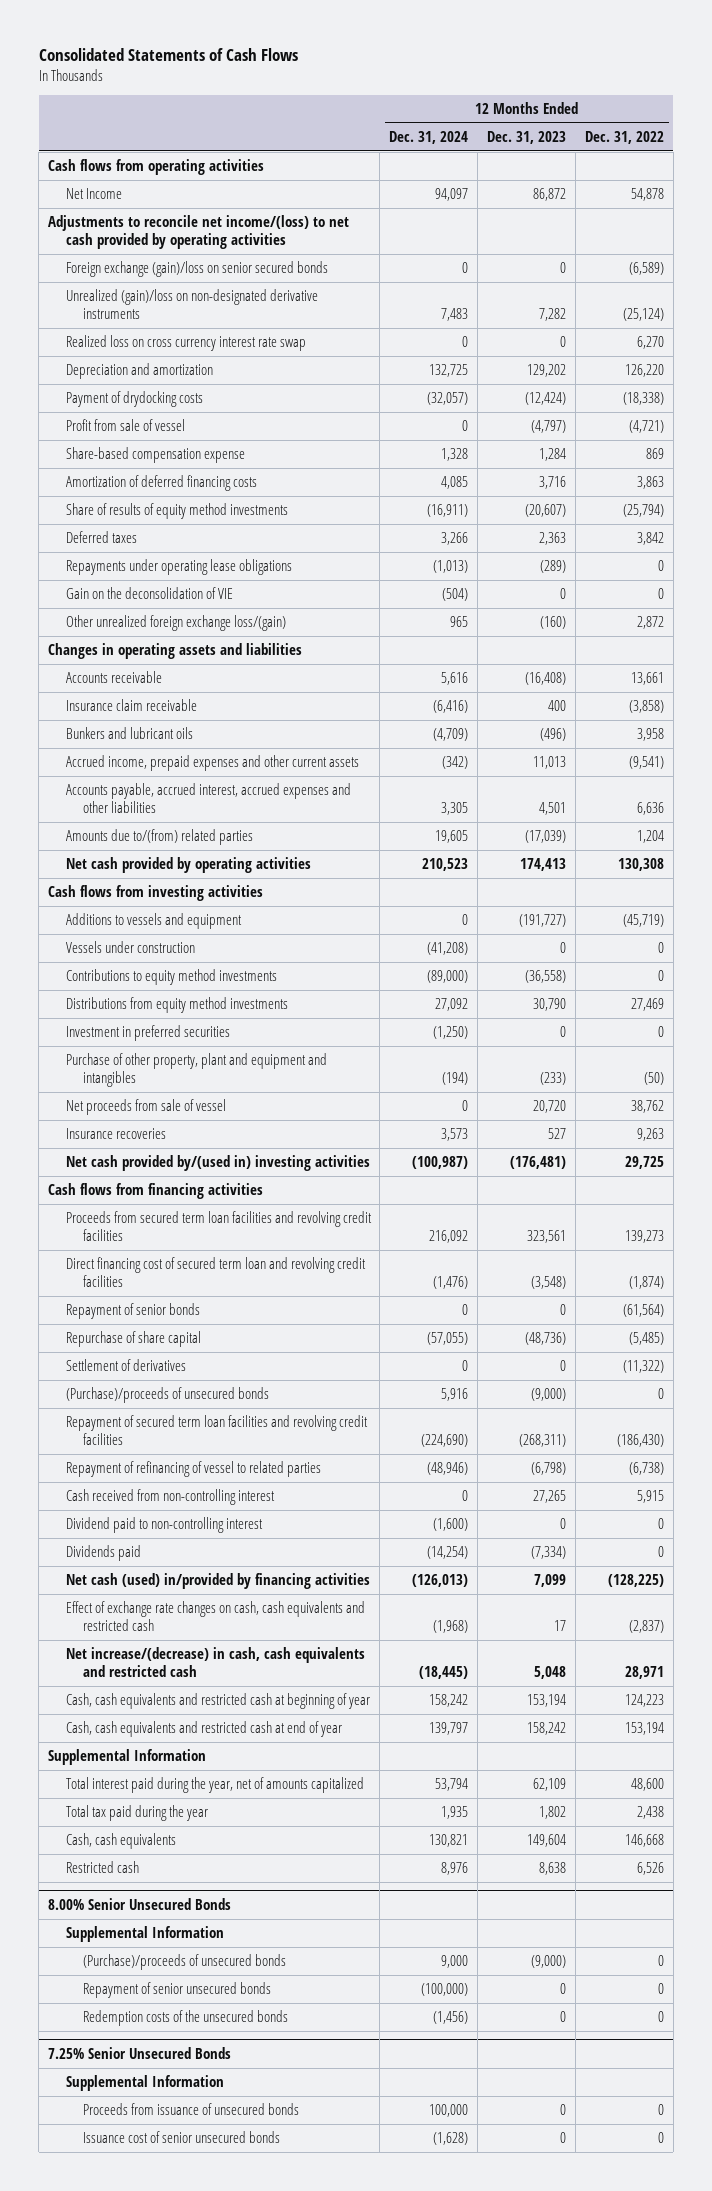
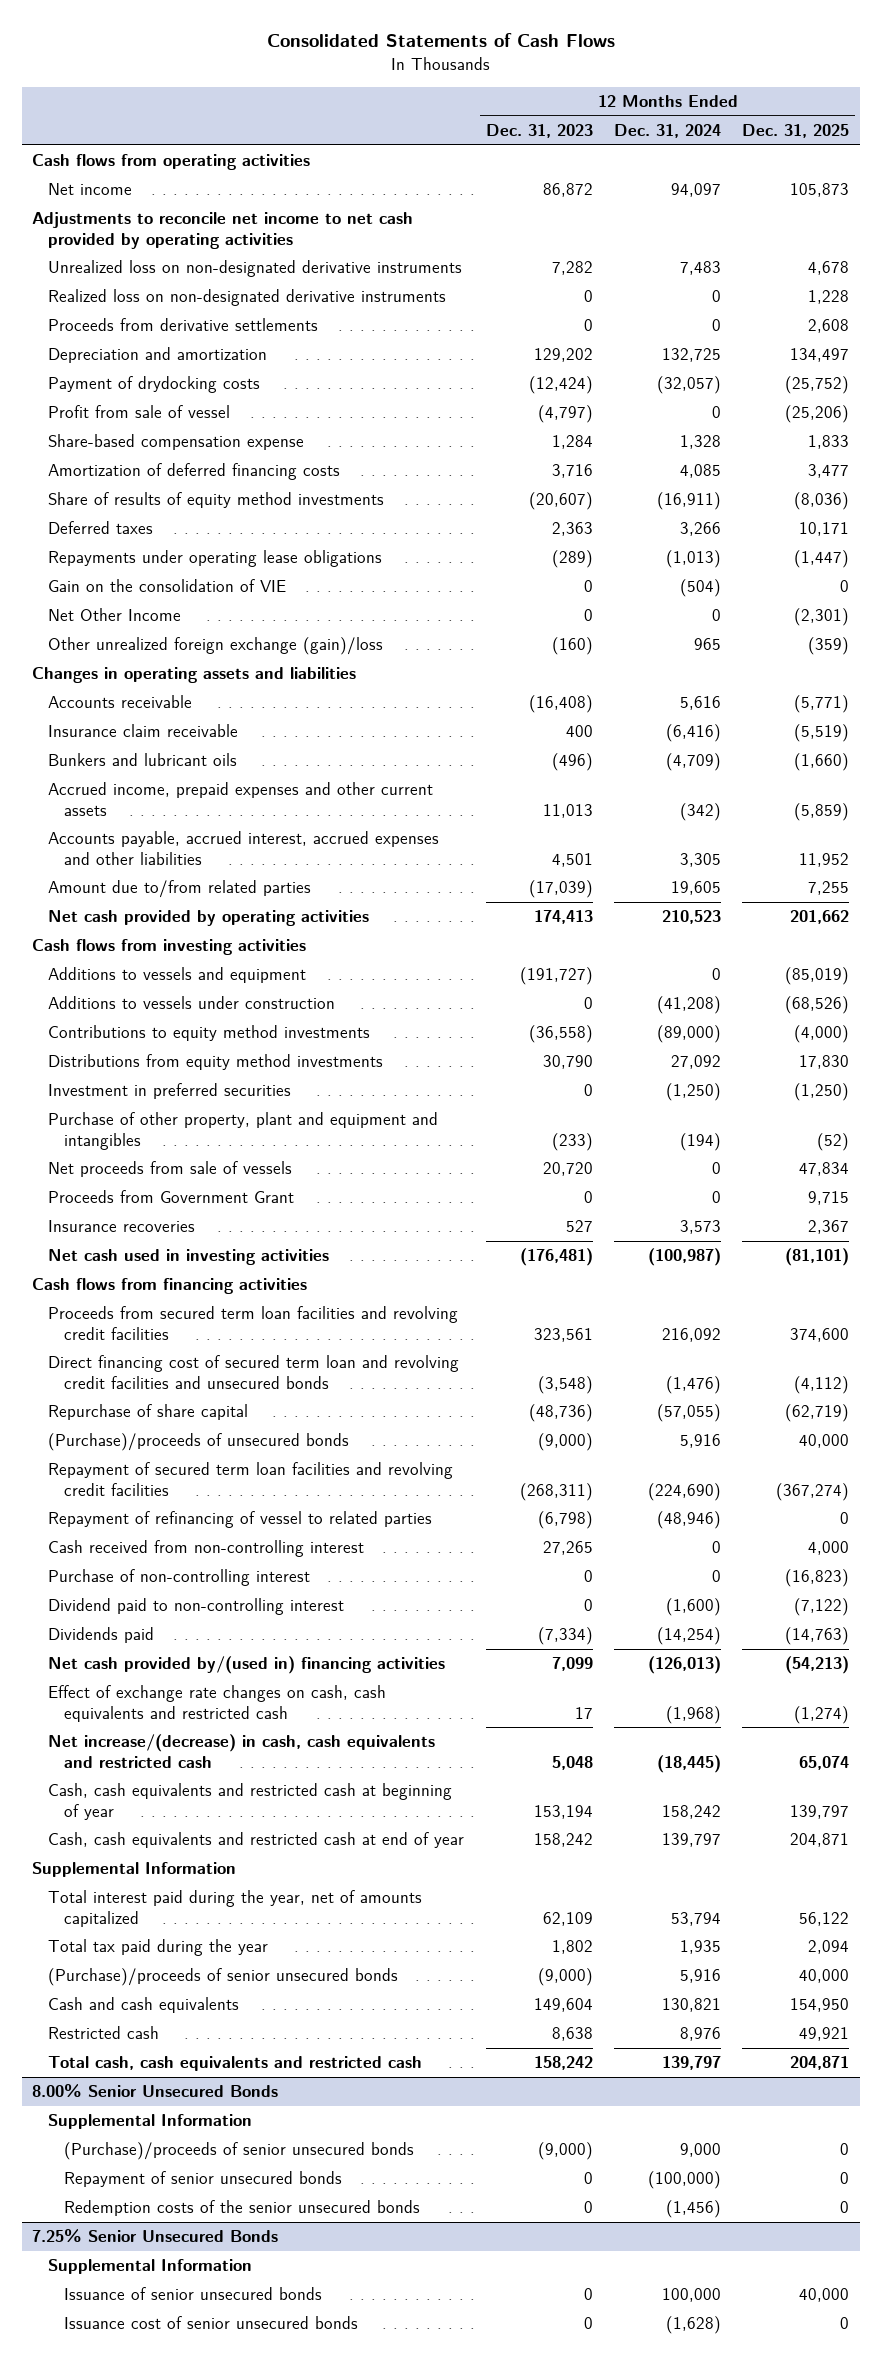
[584,130,664,144] Dec. 31, 2022 -> none
none -> [742,123,850,138] Dec. 31, 2025
[65,261,328,278] Foreign exchange (gain)/loss on senior secured bonds -> none
[65,188,122,200] Net Income -> [48,183,133,196] Net income
[48,215,350,249] Adjustments to reconcile net income/(loss) to net cash provided by operating activities -> [32,212,414,249] Adjustments to reconcile net income to net cash provided by operating activities
[65,289,318,319] Unrealized (gain)/loss on non-designated derivative instruments -> [48,260,463,278] Unrealized loss on non-designated derivative instruments
[65,335,306,352] Realized loss on cross currency interest rate swap -> [48,289,447,307] Realized loss on non-designated derivative instruments
none -> [48,318,319,332] Proceeds from derivative settlements
[65,587,233,600] Gain on the deconsolidation of VIE -> [48,579,287,593] Gain on the consolidation of VIE
none -> [48,608,182,622] Net Other Income
[65,615,286,632] Other unrealized foreign exchange loss/(gain) -> [48,637,384,656] Other unrealized foreign exchange (gain)/loss
[65,829,253,846] Amounts due to/(from) related parties -> [48,880,312,899] Amount due to/from related parties
[65,941,195,954] Vessels under construction -> [48,996,336,1010] Additions to vessels under construction
[65,1099,226,1116] Net proceeds from sale of vessel -> [48,1161,293,1178] Net proceeds from sale of vessels
none -> [48,1190,295,1204] Proceeds from Government Grant
[65,1155,370,1172] Net cash provided by/(used in) investing activities -> [48,1249,330,1266] Net cash used in investing activities
[65,1303,200,1320] Repayment of senior bonds -> none
[65,1257,366,1287] Direct financing cost of secured term loan and revolving credit facilities -> [48,1355,460,1389] Direct financing cost of secured term loan and revolving credit facilities and unsecured bonds
[65,1359,186,1372] Settlement of derivatives -> none
none -> [48,1569,311,1587] Purchase of non-controlling interest
[65,1573,370,1590] Net cash (used) in/provided by financing activities -> [48,1656,446,1675] Net cash provided by/(used in) financing activities
none -> [48,1968,399,1987] (Purchase)/proceeds of senior unsecured bonds
[65,1833,176,1850] Cash, cash equivalents -> [48,1997,240,2014] Cash and cash equivalents
none -> [48,2056,423,2072] Total cash, cash equivalents and restricted cash
[82,1954,286,1971] (Purchase)/proceeds of unsecured bonds -> [64,2142,415,2161] (Purchase)/proceeds of senior unsecured bonds
[82,2010,288,2027] Redemption costs of the unsecured bonds -> [64,2200,421,2217] Redemption costs of the senior unsecured bonds
[82,2103,299,2116] Proceeds from issuance of unsecured bonds -> [64,2287,323,2301] Issuance of senior unsecured bonds

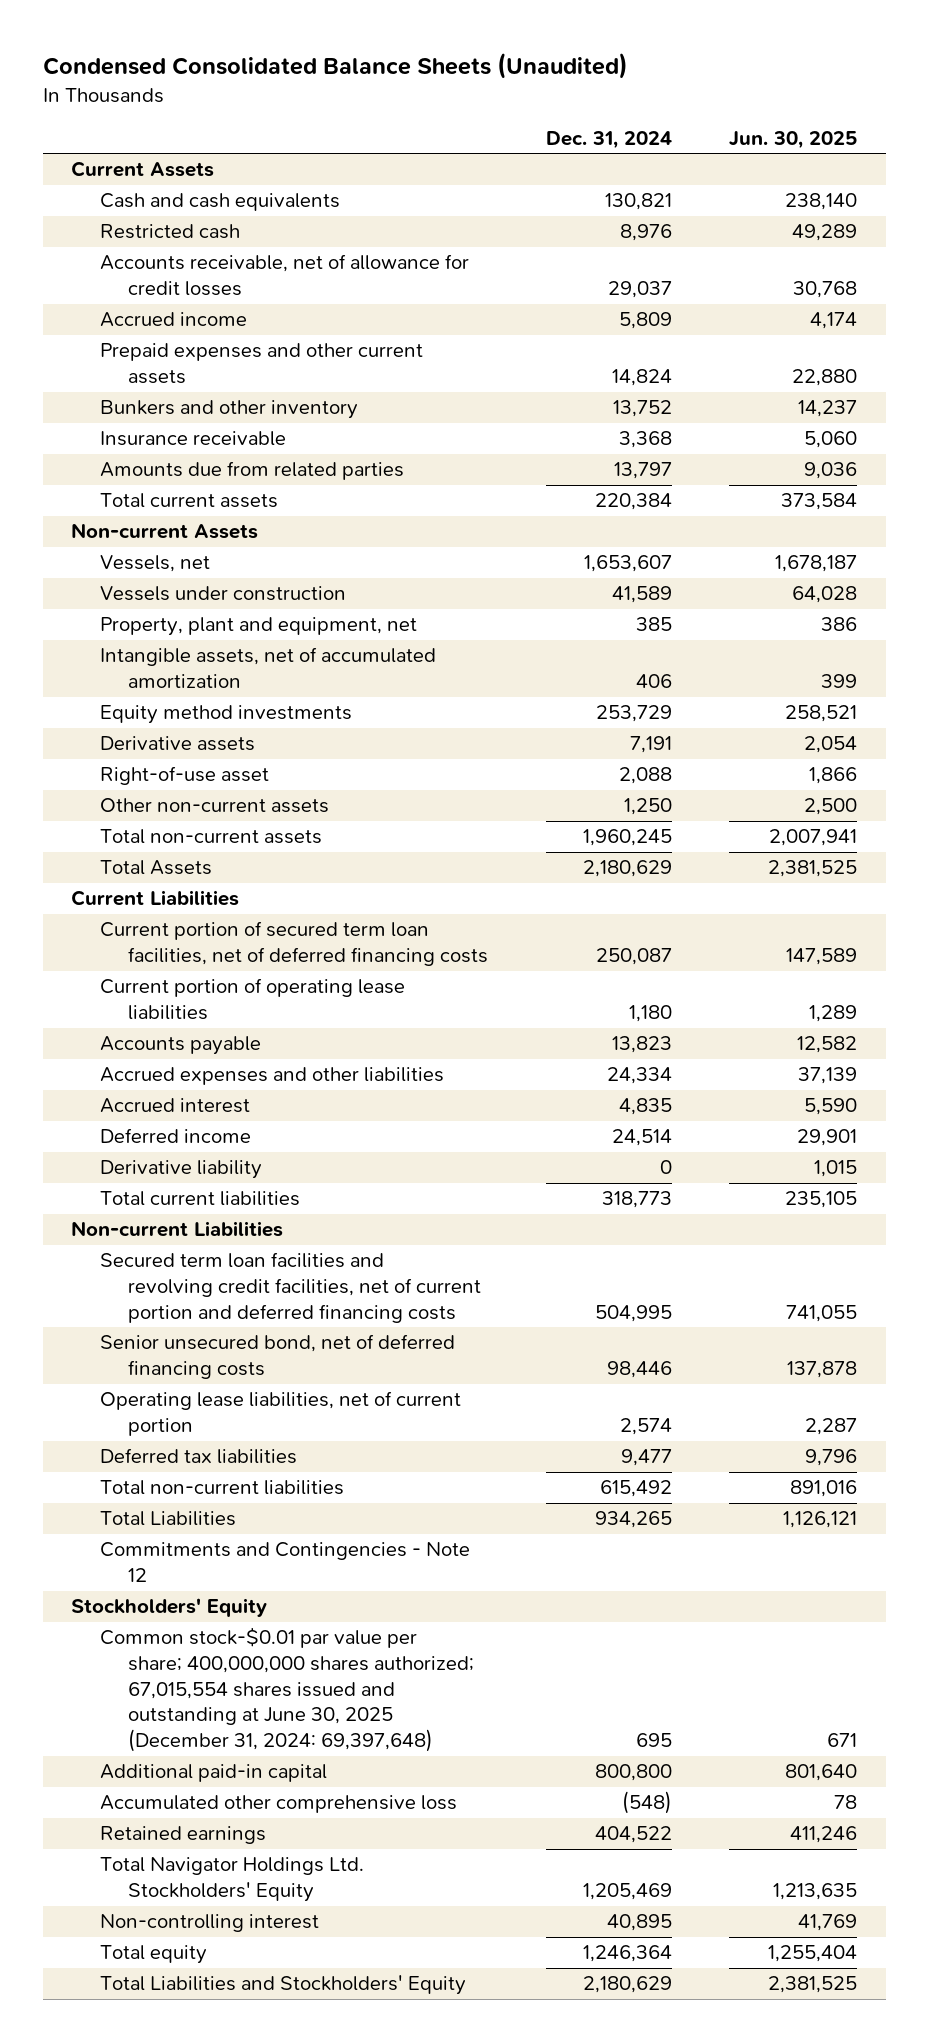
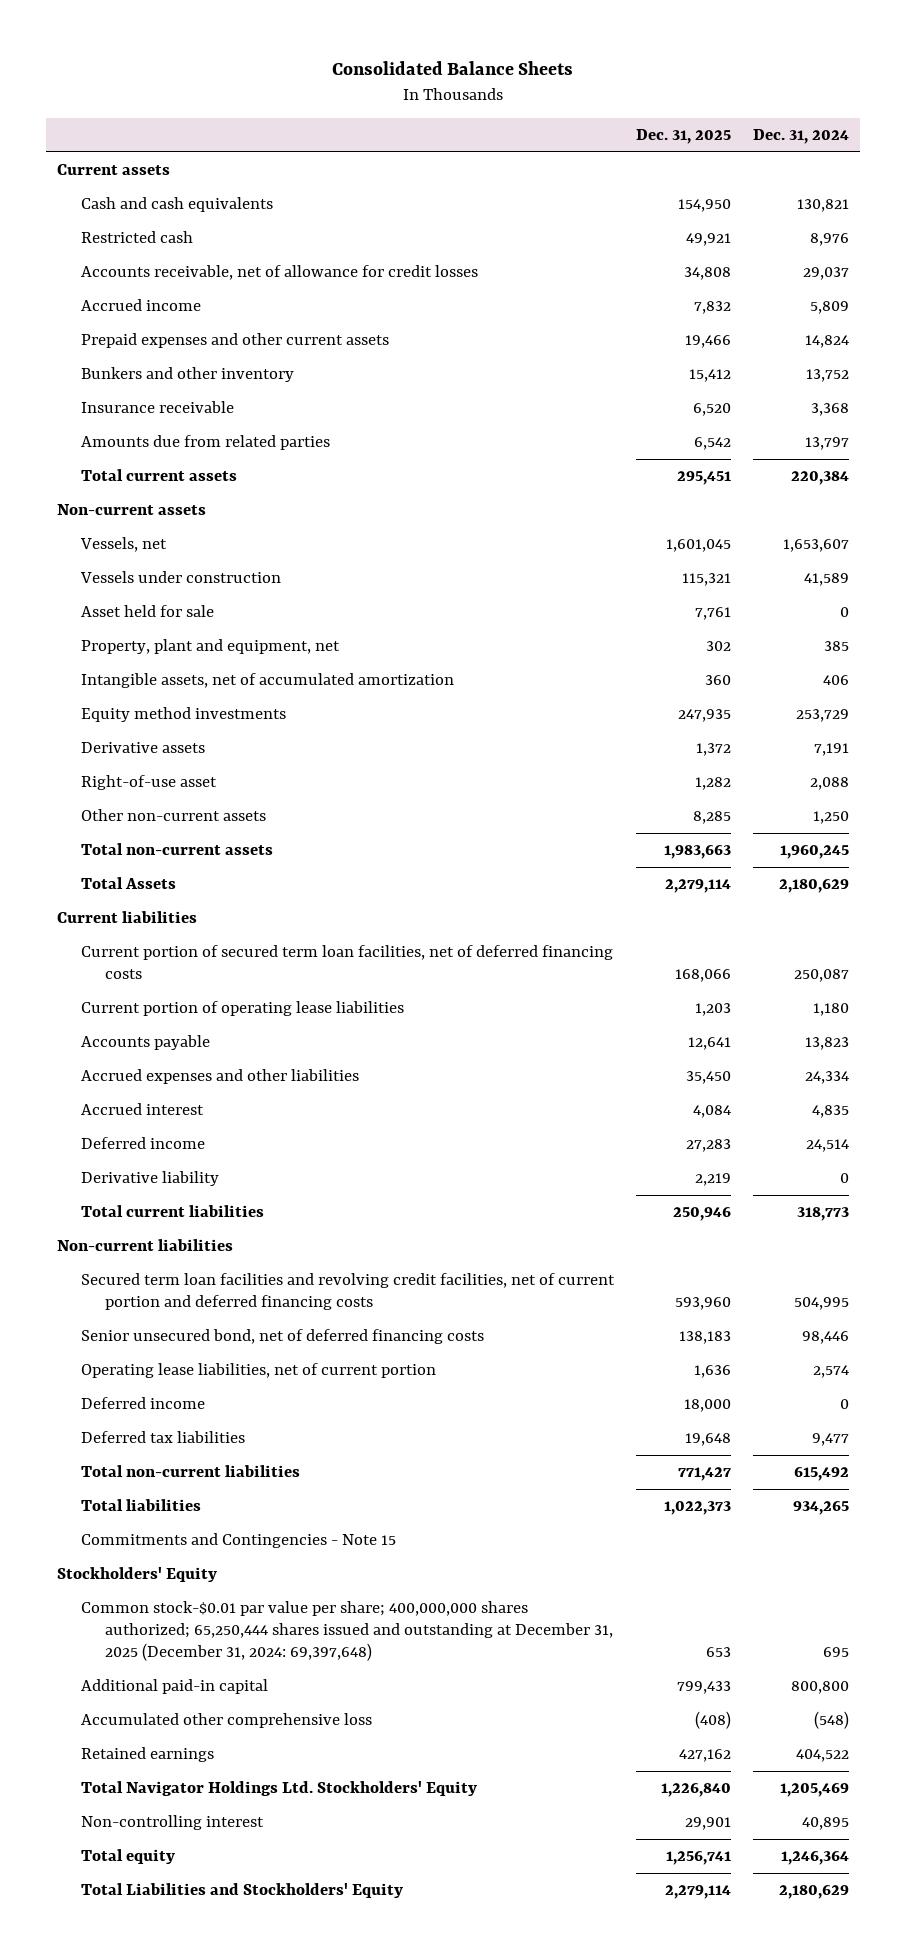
[42,53,628,80] Condensed Consolidated Balance Sheets (Unaudited) -> [331,60,573,75] Consolidated Balance Sheets
[728,130,857,149] Jun. 30, 2025 -> none
none -> [635,129,731,145] Dec. 31, 2025
[71,161,215,178] Current Assets -> [56,164,170,176] Current assets
[71,523,259,540] Non-current Assets -> [56,504,206,516] Non-current assets
none -> [81,605,215,618] Asset held for sale
[71,890,240,907] Current Liabilities -> [56,911,197,924] Current liabilities
[71,1221,284,1238] Non-current Liabilities -> [56,1239,233,1252] Non-current liabilities
none -> [81,1397,206,1410] Deferred income
[99,1511,236,1527] Total Liabilities -> [81,1499,202,1512] Total liabilities
[99,1542,470,1583] Commitments and Contingencies - Note 12 -> [81,1533,397,1549] Commitments and Contingencies - Note 15
[99,1627,475,1752] Common stock-$0.01 par value per share; 400,000,000 shares authorized; 67,015,554 shares issued and outstanding at June 30, 2025 (December 31, 2024: 69,397,648) -> [81,1601,614,1662] Common stock-$0.01 par value per share; 400,000,000 shares authorized; 65,250,444 shares issued and outstanding at December 31, 2025 (December 31, 2024: 69,397,648)

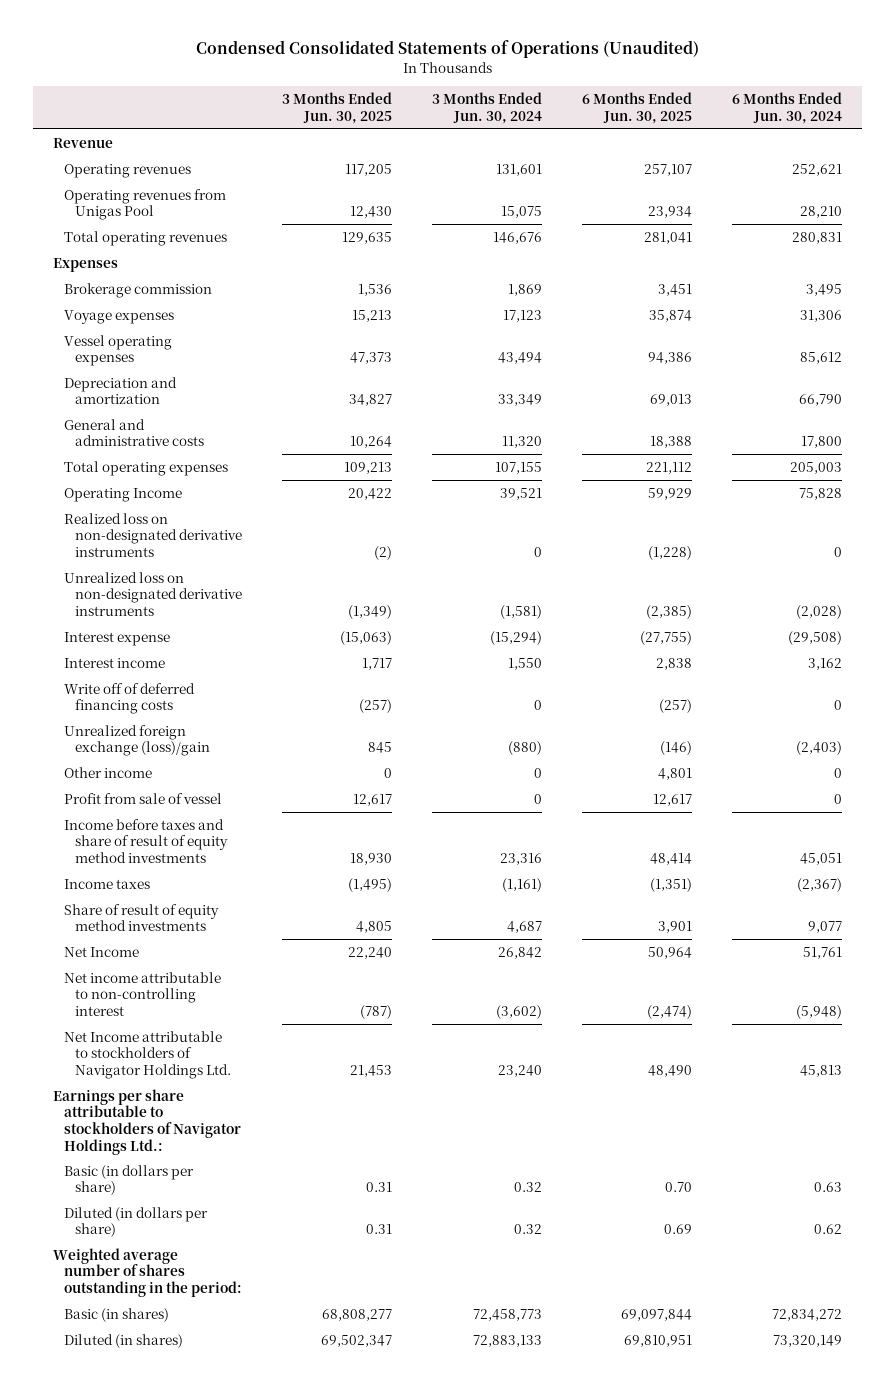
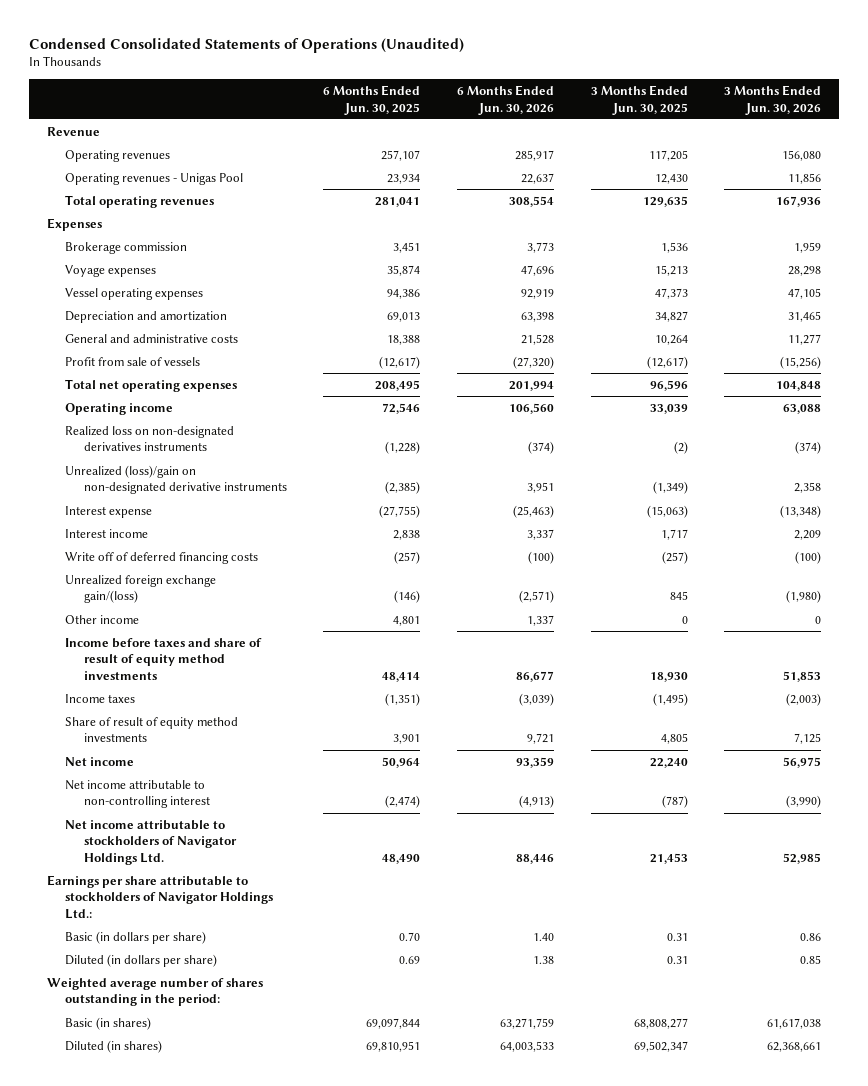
[432,92,543,124] 3 Months Ended Jun. 30, 2024 -> none
[732,92,843,124] 6 Months Ended Jun. 30, 2024 -> none
none -> [457,85,555,115] 6 Months Ended Jun. 30, 2026
none -> [724,85,822,115] 3 Months Ended Jun. 30, 2026
[64,188,227,221] Operating revenues from Unigas Pool -> [65,172,244,185] Operating revenues - Unigas Pool
none -> [65,356,201,366] Profit from sale of vessels
[64,460,229,476] Total operating expenses -> [65,378,238,392] Total net operating expenses
[344,461,393,474] 109,213 -> [649,379,688,391] 96,596
[646,461,693,474] 221,112 -> [375,379,421,391] 208,495
[64,487,183,502] Operating Income -> [65,402,174,415] Operating income
[348,487,393,500] 20,422 -> [649,403,688,414] 33,039
[648,487,693,500] 59,929 -> [382,402,421,414] 72,546
[64,512,243,557] Realized loss on non-designated derivative instruments -> [65,425,235,452] Realized loss on non-designated derivatives instruments
[64,571,243,616] Unrealized loss on non-designated derivative instruments -> [65,464,287,495] Unrealized (loss)/gain on non-designated derivative instruments
[64,724,211,757] Unrealized foreign exchange (loss)/gain -> [65,574,217,604] Unrealized foreign exchange gain/(loss)
[64,792,223,804] Profit from sale of vessel -> none
[64,946,140,957] Net Income -> [65,756,135,766] Net income
[64,1030,232,1079] Net Income attributable to stockholders of Navigator Holdings Ltd. -> [65,819,237,865] Net income attributable to stockholders of Navigator Holdings Ltd.

